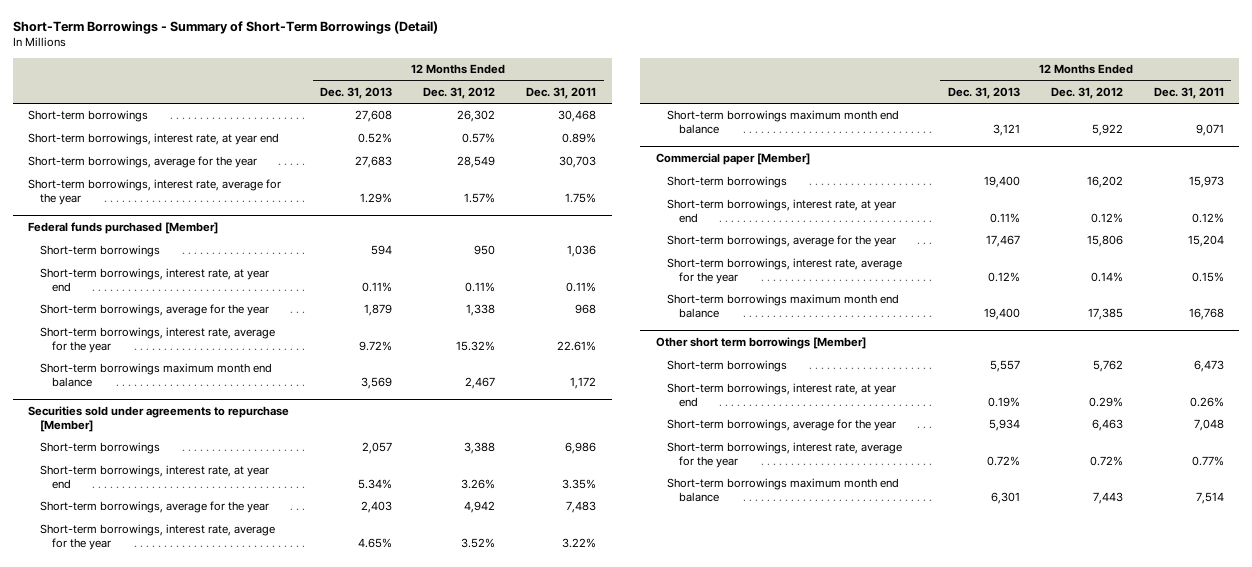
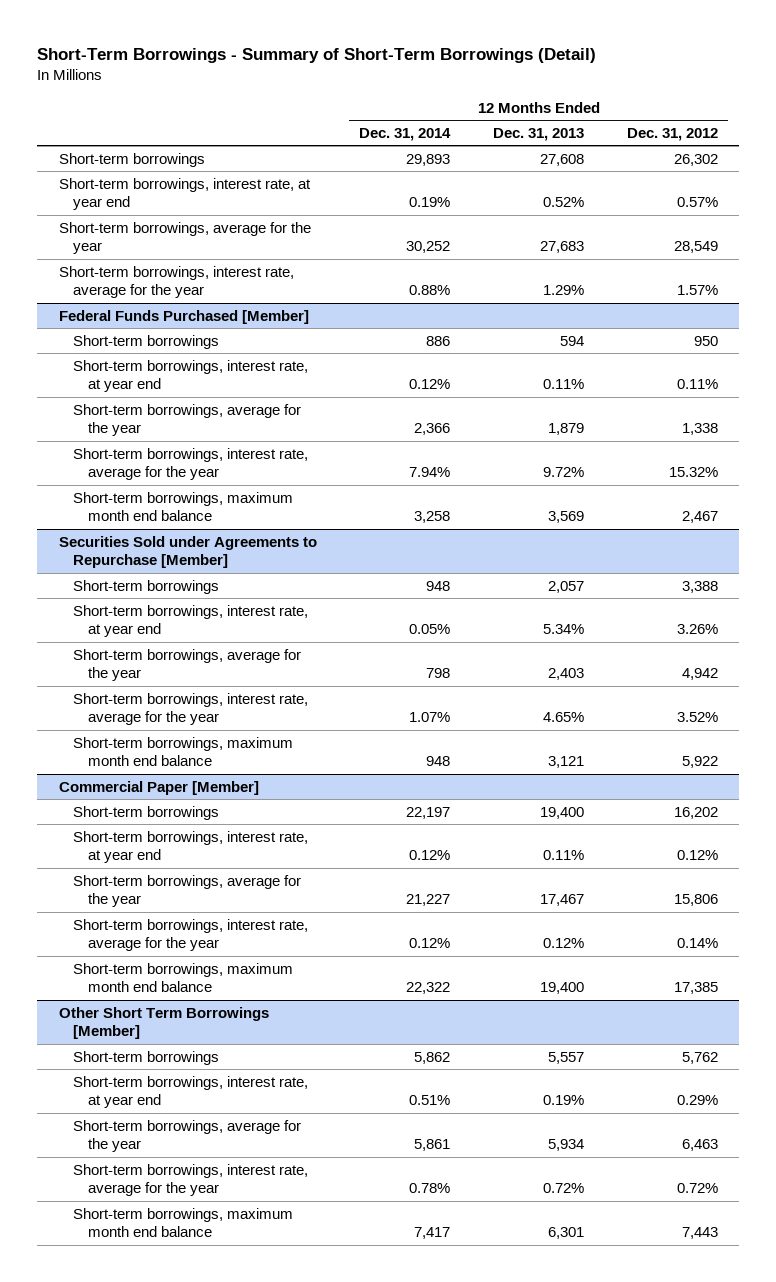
[526,86,597,99] Dec. 31, 2011 -> none
none -> [359,128,452,142] Dec. 31, 2014
[28,222,219,235] Federal funds purchased [Member] -> [58,309,309,324] Federal Funds Purchased [Member]
[39,363,272,388] Short-term borrowings maximum month end balance -> [73,491,294,522] Short-term borrowings, maximum month end balance
[28,406,290,432] Securities sold under agreements to repurchase [Member] -> [58,535,317,569] Securities Sold under Agreements to Repurchase [Member]
[667,110,900,135] Short-term borrowings maximum month end balance -> [73,736,294,767] Short-term borrowings, maximum month end balance
[655,153,810,166] Commercial paper [Member] -> [58,780,259,795] Commercial Paper [Member]
[667,294,900,319] Short-term borrowings maximum month end balance -> [73,962,294,993] Short-term borrowings, maximum month end balance
[655,337,866,350] Other short term borrowings [Member] -> [58,1006,269,1040] Other Short Term Borrowings [Member]
[667,478,900,503] Short-term borrowings maximum month end balance -> [73,1207,294,1238] Short-term borrowings, maximum month end balance

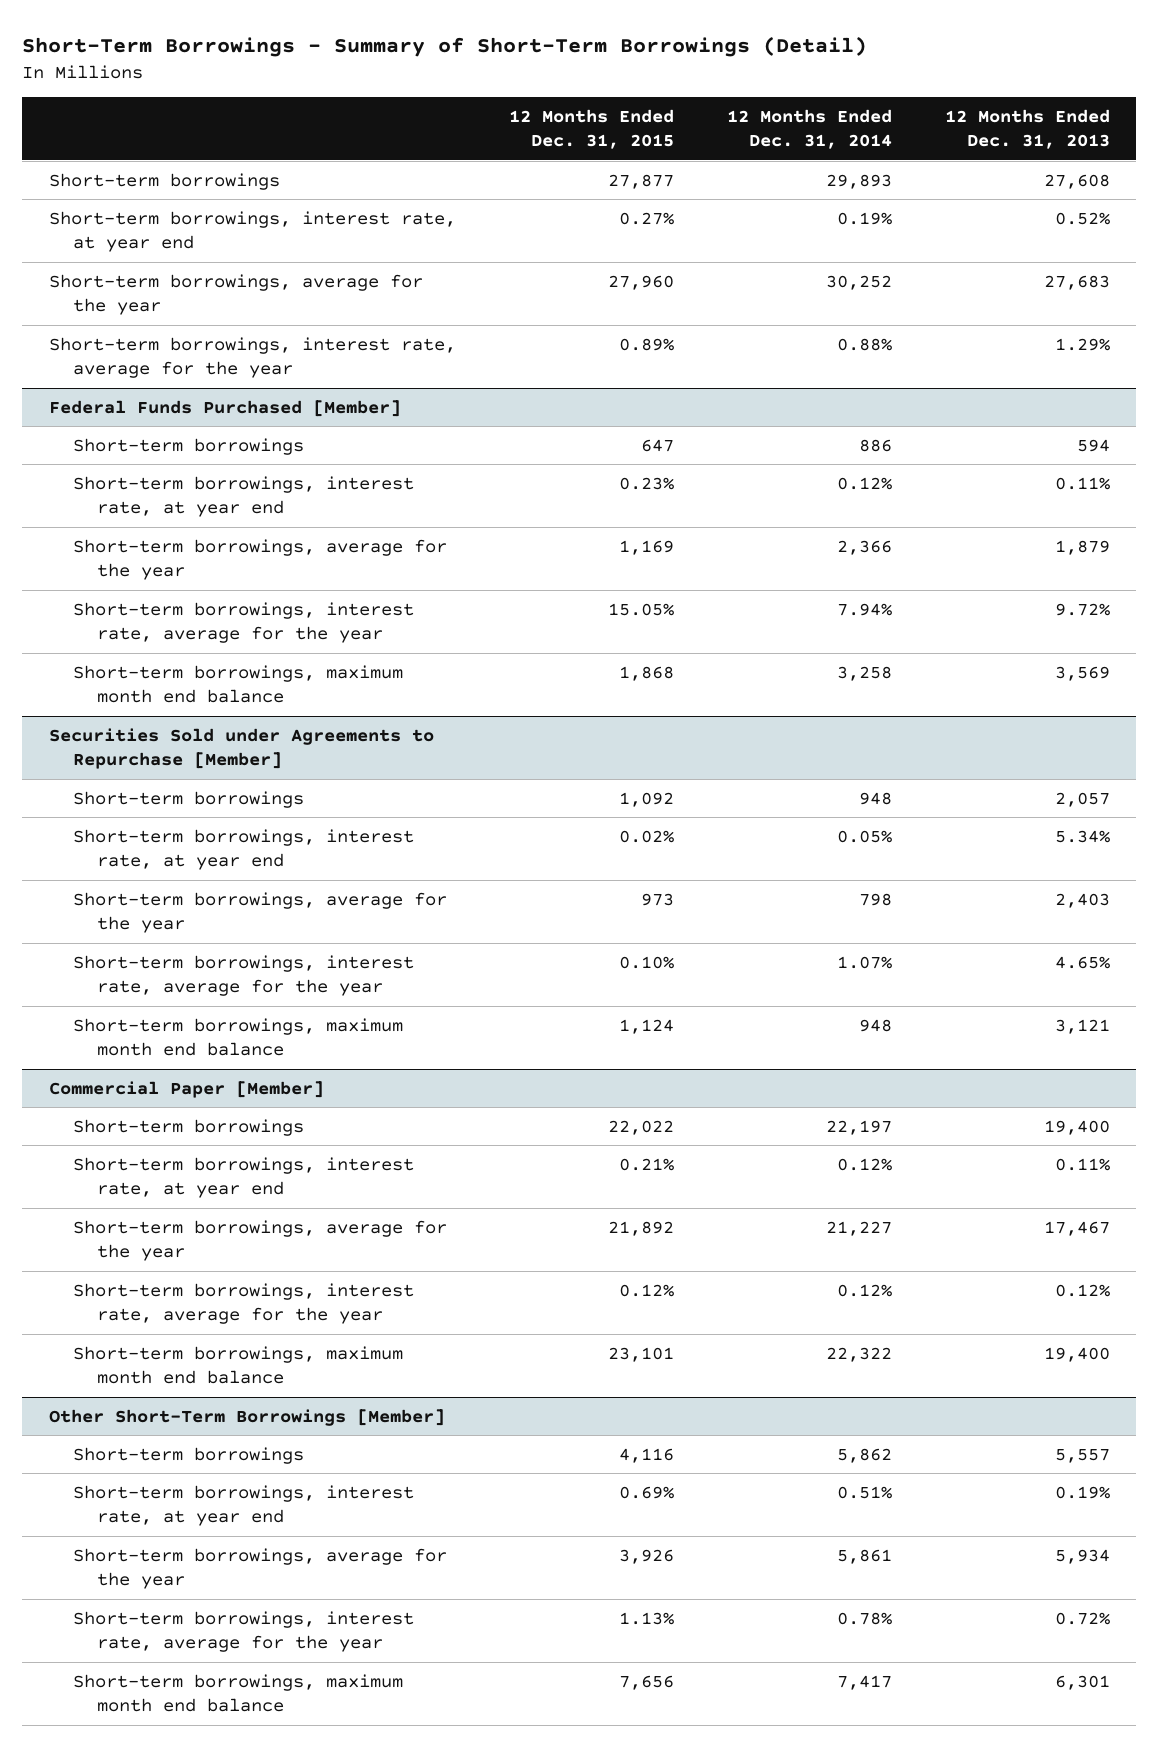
[626,128,718,142] Dec. 31, 2012 -> none
none -> [508,108,674,150] 12 Months Ended Dec. 31, 2015
[58,1006,269,1040] Other Short Term Borrowings [Member] -> [48,1408,445,1426] Other Short-Term Borrowings [Member]

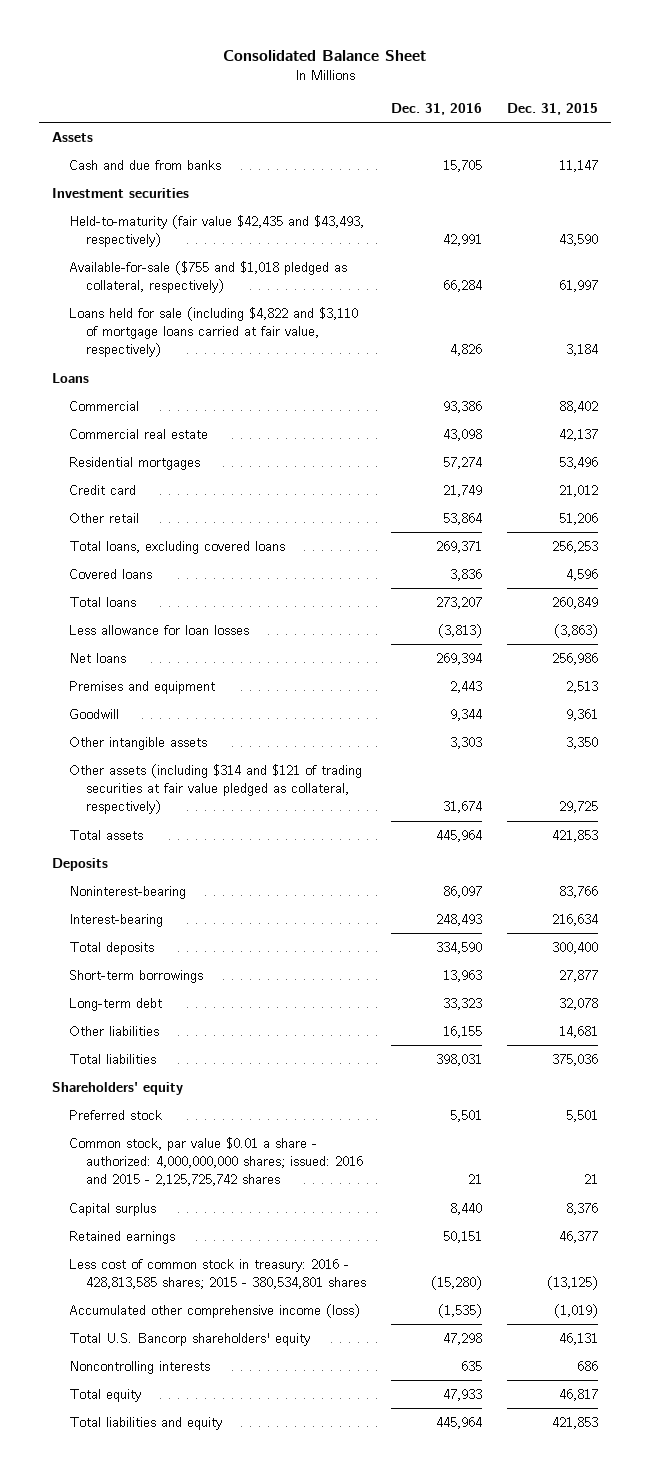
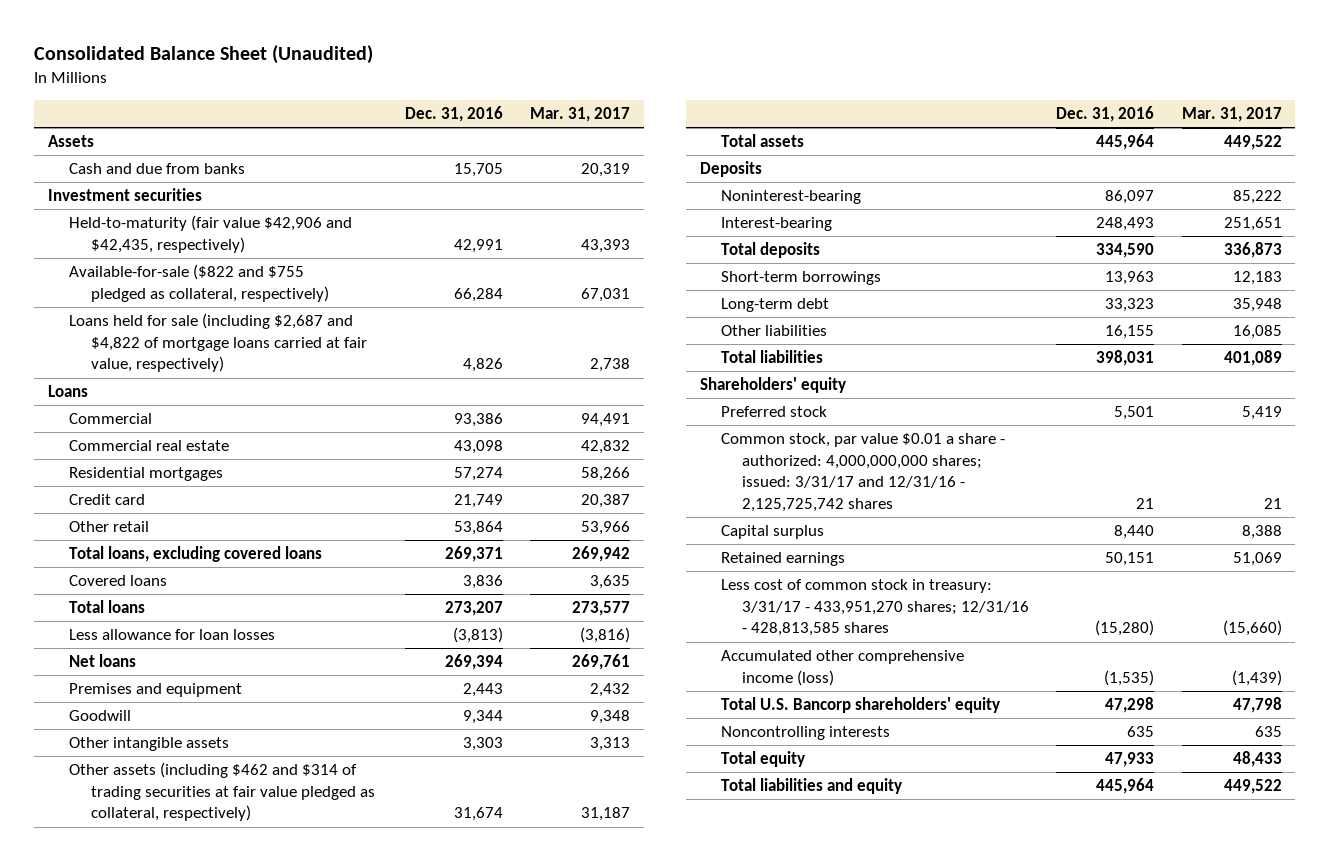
[223,50,427,62] Consolidated Balance Sheet -> [34,45,374,65] Consolidated Balance Sheet (Unaudited)
[507,102,599,115] Dec. 31, 2015 -> none
none -> [530,107,631,123] Mar. 31, 2017
[69,214,365,248] Held-to-maturity (fair value $42,435 and $43,493, respectively) -> [69,215,353,253] Held-to-maturity (fair value $42,906 and $42,435, respectively)
[69,260,348,294] Available-for-sale ($755 and $1,018 pledged as collateral, respectively) -> [69,264,329,302] Available-for-sale ($822 and $755 pledged as collateral, respectively)
[69,306,359,358] Loans held for sale (including $4,822 and $3,110 of mortgage loans carried at fair value, respectively) -> [69,313,367,373] Loans held for sale (including $2,687 and $4,822 of mortgage loans carried at fair value, respectively)
[69,763,363,815] Other assets (including $314 and $121 of trading securities at fair value pledged as collateral, respectively) -> [69,762,375,822] Other assets (including $462 and $314 of trading securities at fair value pledged as collateral, respectively)
[69,1136,364,1187] Common stock, par value $0.01 a share - authorized: 4,000,000,000 shares; issued: 2016 and 2015 - 2,125,725,742 shares -> [720,433,1005,512] Common stock, par value $0.01 a share - authorized: 4,000,000,000 shares; issued: 3/31/17 and 12/31/16 - 2,125,725,742 shares
[69,1258,367,1290] Less cost of common stock in treasury: 2016 - 428,813,585 shares; 2015 - 380,534,801 shares -> [720,579,1030,637] Less cost of common stock in treasury: 3/31/17 - 433,951,270 shares; 12/31/16 - 428,813,585 shares

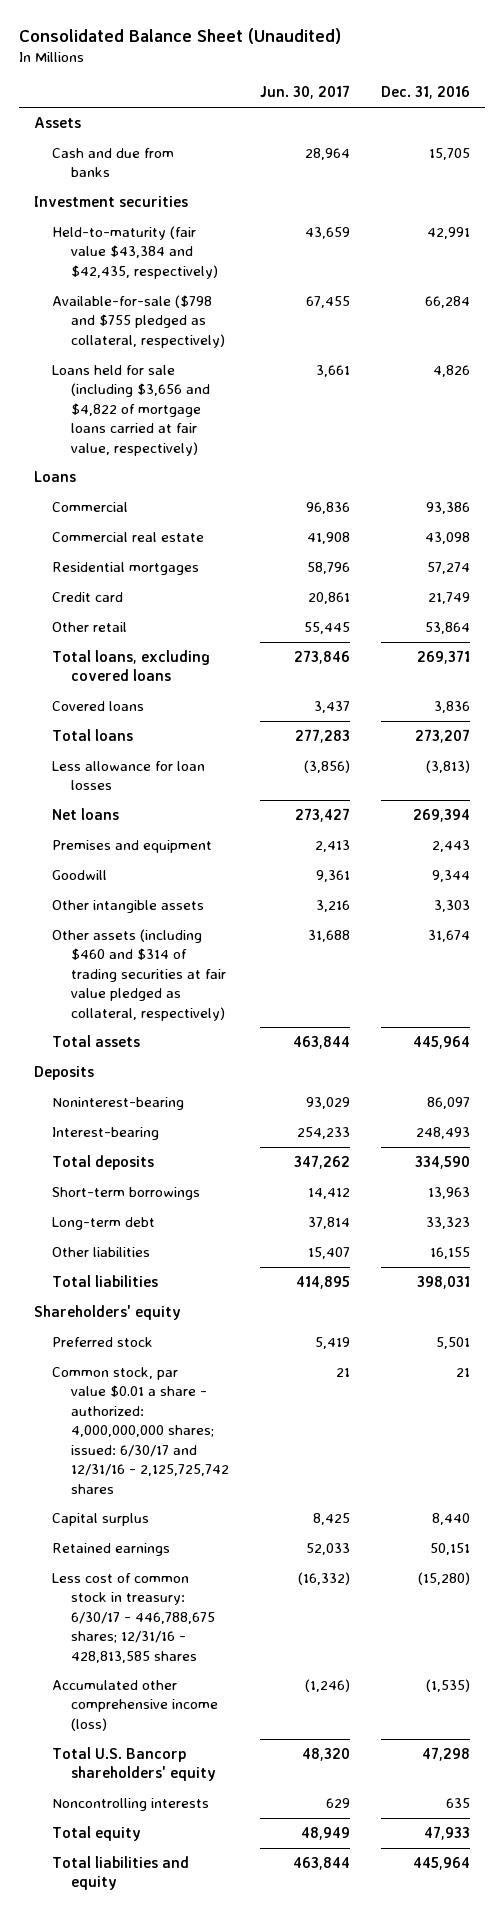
[530,107,631,123] Mar. 31, 2017 -> none
none -> [259,85,350,100] Jun. 30, 2017
[69,215,353,253] Held-to-maturity (fair value $42,906 and $42,435, respectively) -> [52,226,218,279] Held-to-maturity (fair value $43,384 and $42,435, respectively)
[69,264,329,302] Available-for-sale ($822 and $755 pledged as collateral, respectively) -> [52,295,225,348] Available-for-sale ($798 and $755 pledged as collateral, respectively)
[69,313,367,373] Loans held for sale (including $2,687 and $4,822 of mortgage loans carried at fair value, respectively) -> [52,365,210,456] Loans held for sale (including $3,656 and $4,822 of mortgage loans carried at fair value, respectively)
[69,762,375,822] Other assets (including $462 and $314 of trading securities at fair value pledged as collateral, respectively) -> [52,929,226,1021] Other assets (including $460 and $314 of trading securities at fair value pledged as collateral, respectively)
[720,433,1005,512] Common stock, par value $0.01 a share - authorized: 4,000,000,000 shares; issued: 3/31/17 and 12/31/16 - 2,125,725,742 shares -> [52,1367,229,1494] Common stock, par value $0.01 a share - authorized: 4,000,000,000 shares; issued: 6/30/17 and 12/31/16 - 2,125,725,742 shares
[720,579,1030,637] Less cost of common stock in treasury: 3/31/17 - 433,951,270 shares; 12/31/16 - 428,813,585 shares -> [52,1573,215,1663] Less cost of common stock in treasury: 6/30/17 - 446,788,675 shares; 12/31/16 - 428,813,585 shares

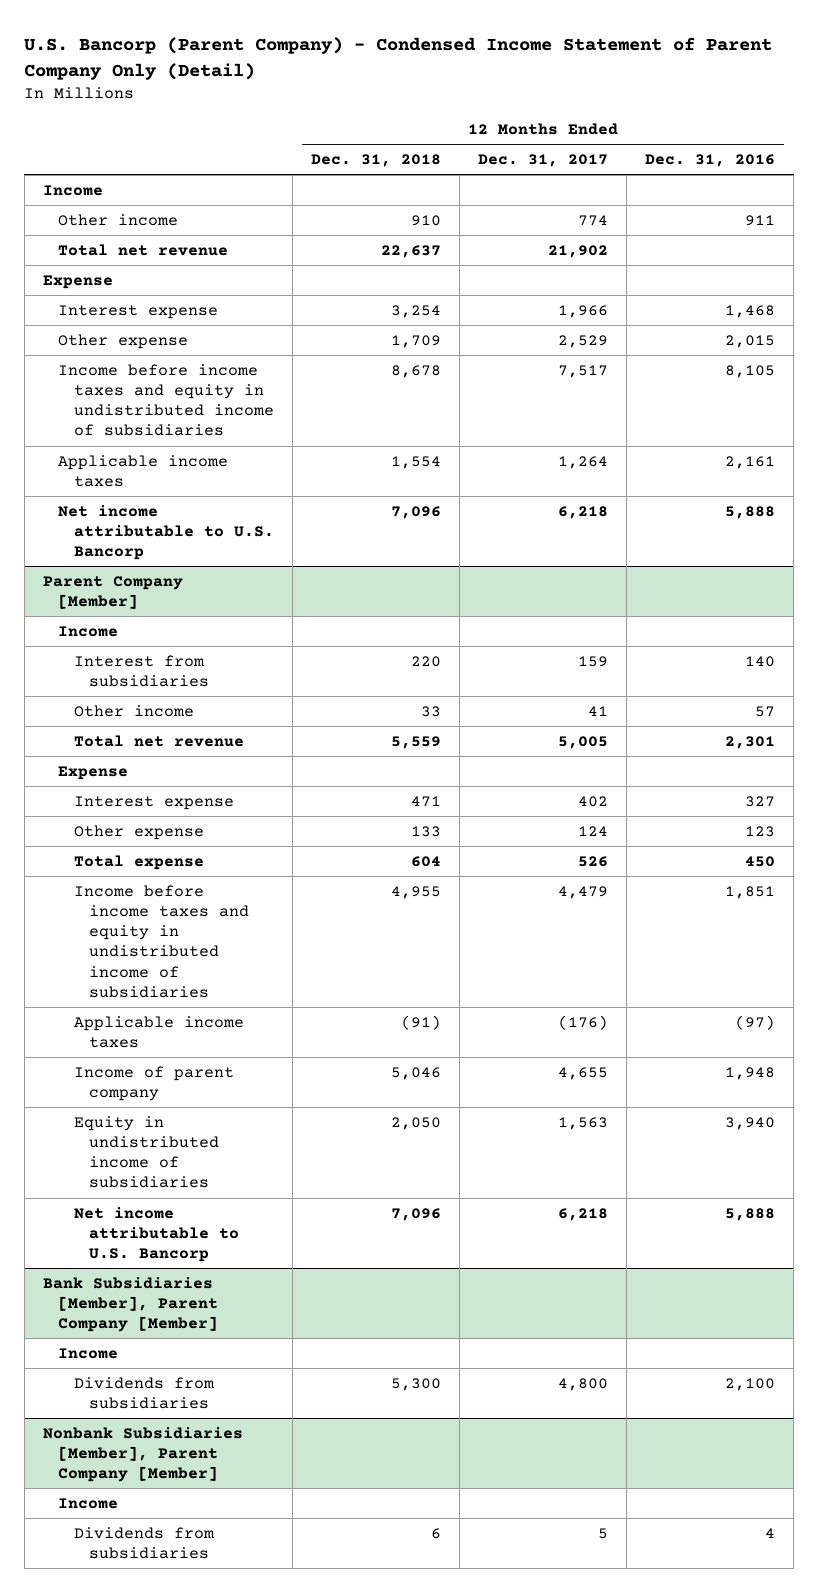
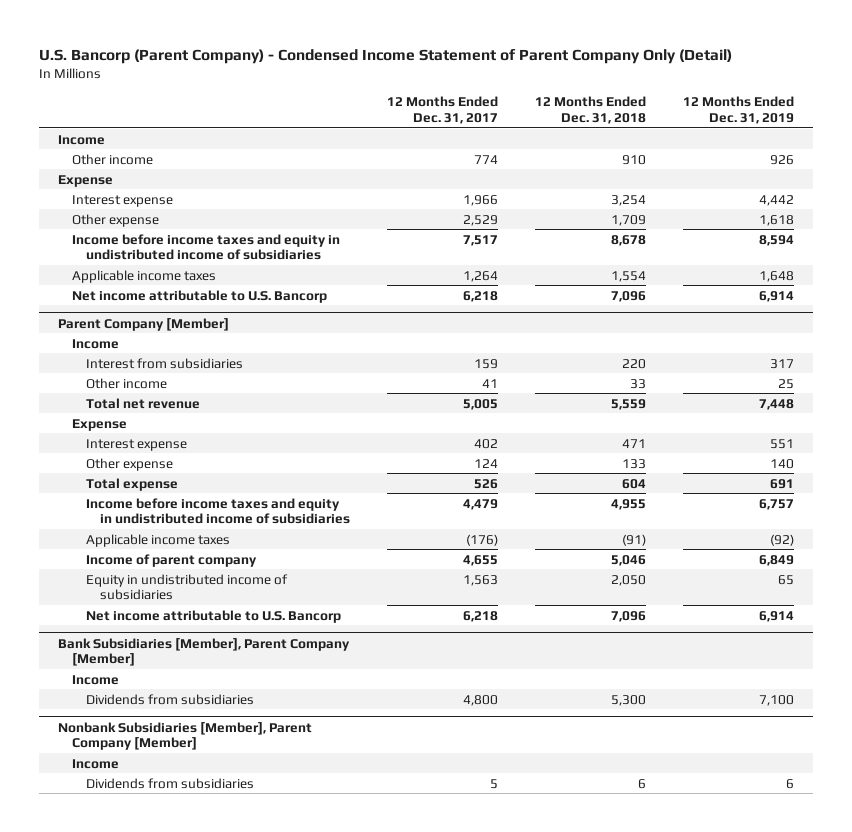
[645,153,776,167] Dec. 31, 2016 -> none
none -> [683,96,795,125] 12 Months Ended Dec. 31, 2019
[58,243,229,256] Total net revenue -> none

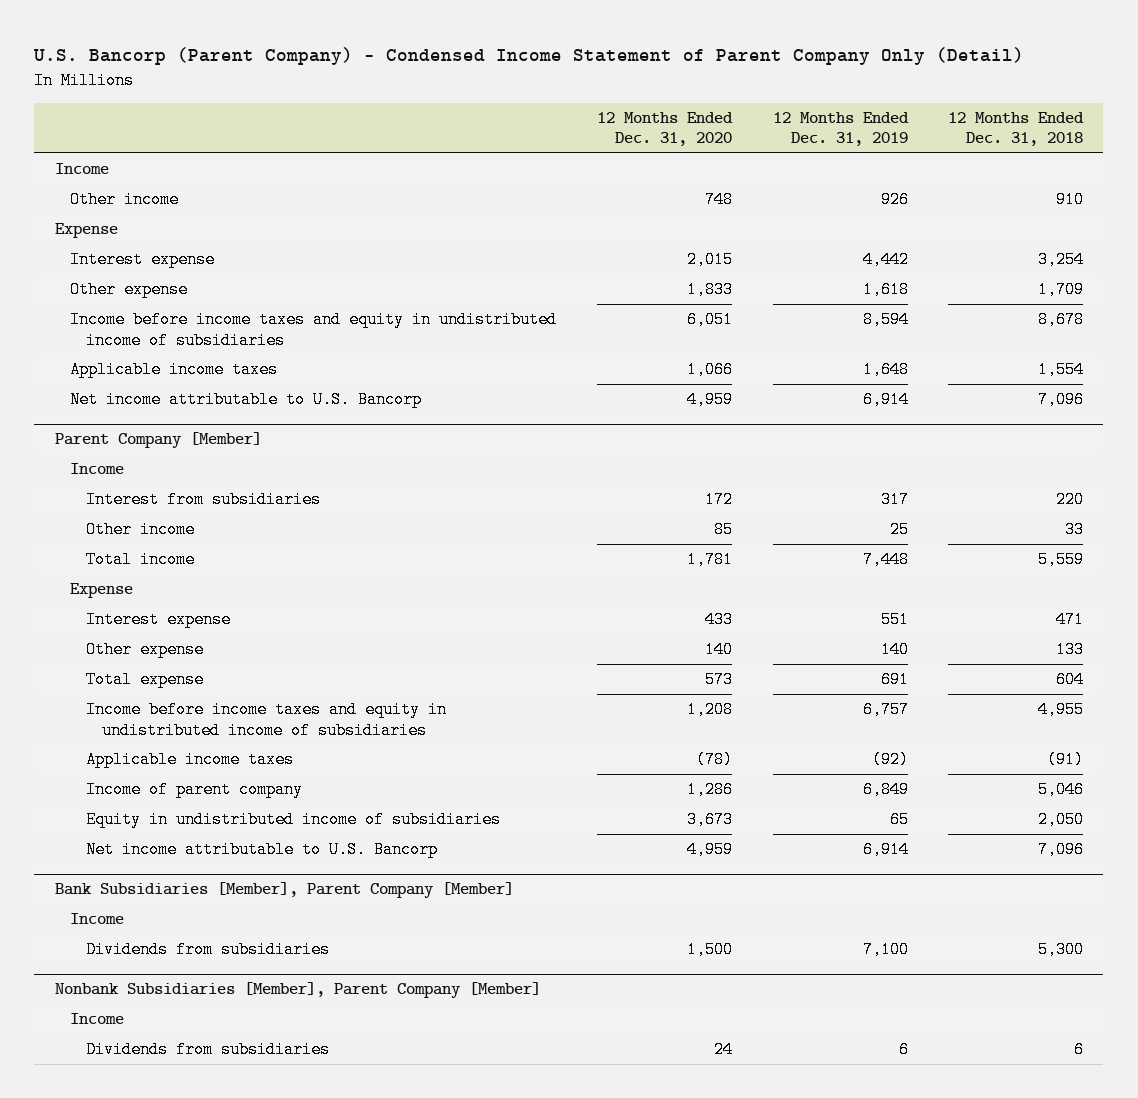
[386,96,498,125] 12 Months Ended Dec. 31, 2017 -> none
none -> [596,111,733,147] 12 Months Ended Dec. 31, 2020
[85,397,200,409] Total net revenue -> [86,551,196,569] Total income

